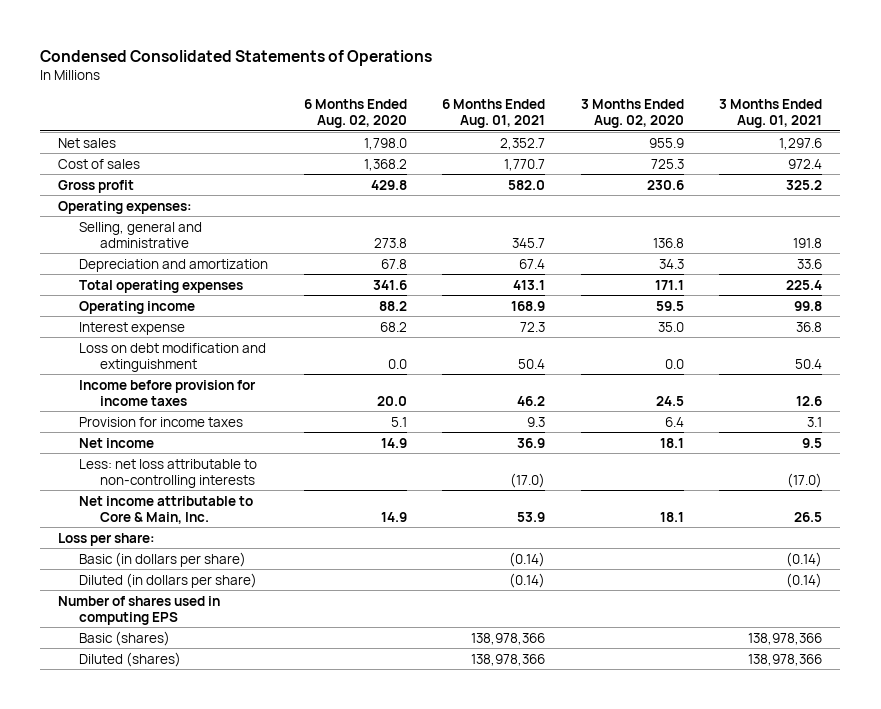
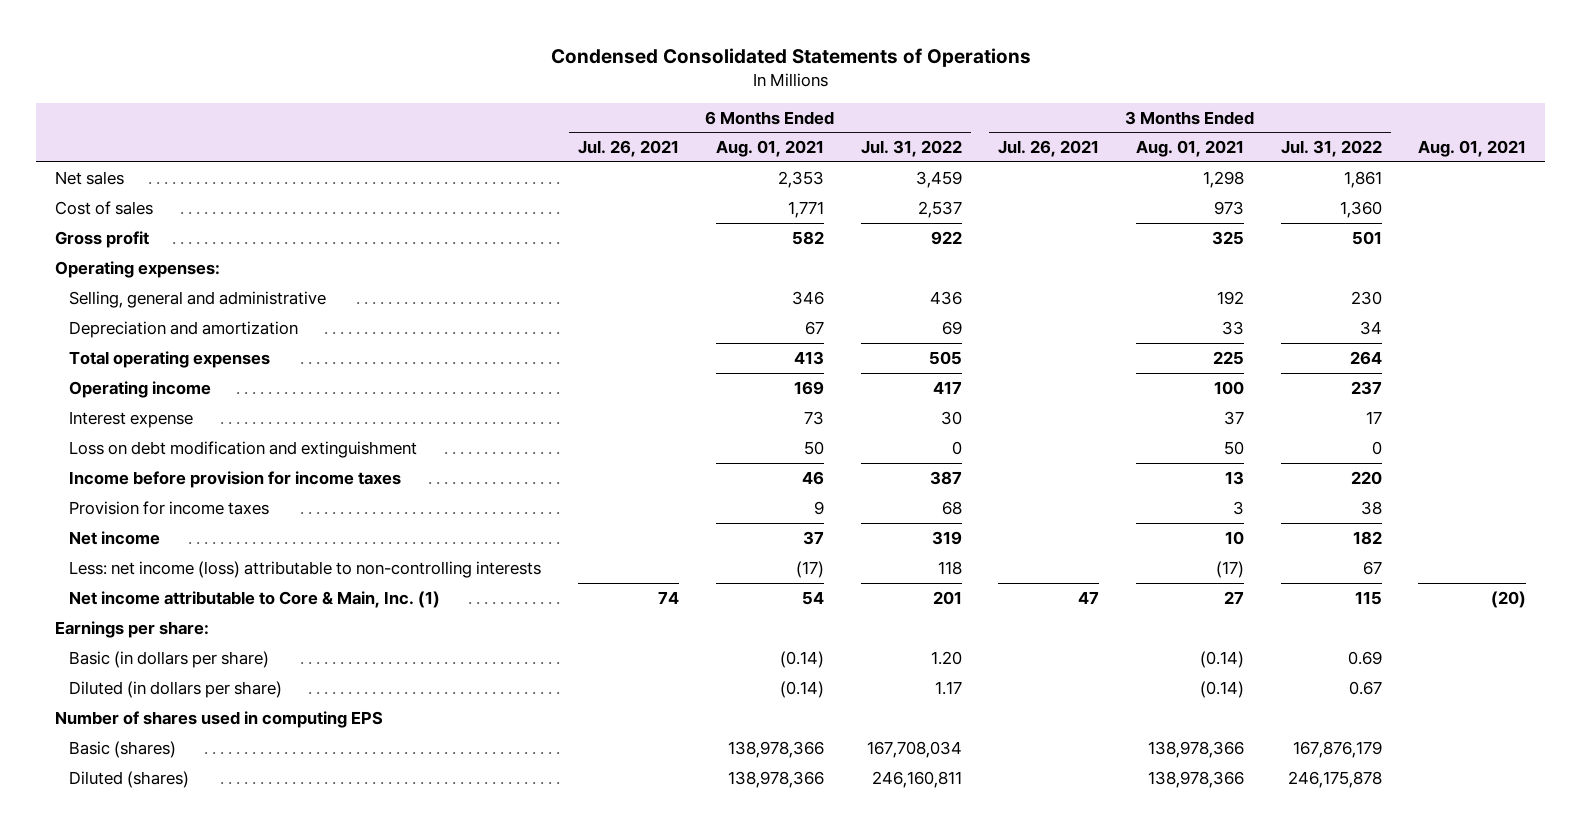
[303,98,407,128] 6 Months Ended Aug. 02, 2020 -> none
[580,98,684,128] 3 Months Ended Aug. 02, 2020 -> none
none -> [578,140,680,158] Jul. 26, 2021
none -> [860,140,962,158] Jul. 31, 2022
none -> [998,140,1100,158] Jul. 26, 2021
none -> [1280,140,1382,158] Jul. 31, 2022
none -> [1418,140,1527,158] Aug. 01, 2021
[500,137,546,150] 2,352.7 -> [777,170,824,188] 2,353
[779,137,823,150] 1,297.6 -> [1203,170,1245,188] 1,298
[504,158,546,171] 1,770.7 -> [787,200,824,218] 1,771
[788,158,823,169] 972.4 -> [1214,200,1245,215] 973
[508,179,546,190] 582.0 -> [791,230,824,245] 582
[786,179,823,190] 325.2 -> [1212,230,1245,245] 325
[512,237,546,248] 345.7 -> [791,290,824,305] 346
[793,237,823,248] 191.8 -> [1217,290,1245,305] 192
[519,258,546,269] 67.4 -> [804,320,824,335] 67
[797,258,823,269] 33.6 -> [1222,320,1245,335] 33
[513,279,546,290] 413.1 -> [793,350,824,365] 413
[786,279,823,290] 225.4 -> [1213,350,1245,365] 225
[511,300,546,311] 168.9 -> [793,380,824,395] 169
[794,300,823,311] 99.8 -> [1214,380,1245,395] 100
[520,321,546,332] 72.3 -> [803,410,824,425] 73
[796,321,823,332] 36.8 -> [1224,410,1245,425] 37
[518,358,546,369] 50.4 -> [803,440,824,455] 50
[795,358,823,369] 50.4 -> [1224,440,1245,455] 50
[517,395,546,406] 46.2 -> [801,470,824,485] 46
[796,395,823,406] 12.6 -> [1225,470,1245,485] 13
[527,416,546,427] 9.3 -> [813,500,824,515] 9
[807,416,823,427] 3.1 -> [1233,500,1245,515] 3
[517,437,546,448] 36.9 -> [802,530,824,545] 37
[802,437,823,448] 9.5 -> [1225,530,1245,545] 10
[79,458,258,488] Less: net loss attributable to non-controlling interests -> [69,560,542,578] Less: net income (loss) attributable to non-controlling interests
[510,472,546,488] (17.0) -> [795,560,824,578] (17)
[787,472,823,488] (17.0) -> [1216,560,1245,578] (17)
[79,495,254,524] Net income attributable to Core & Main, Inc. -> [69,590,441,608] Net income attributable to Core & Main, Inc. (1)
[517,511,546,522] 53.9 -> [801,590,824,605] 54
[794,511,823,522] 26.5 -> [1224,590,1245,604] 27
[58,532,156,546] Loss per share: -> [54,620,209,638] Earnings per share:

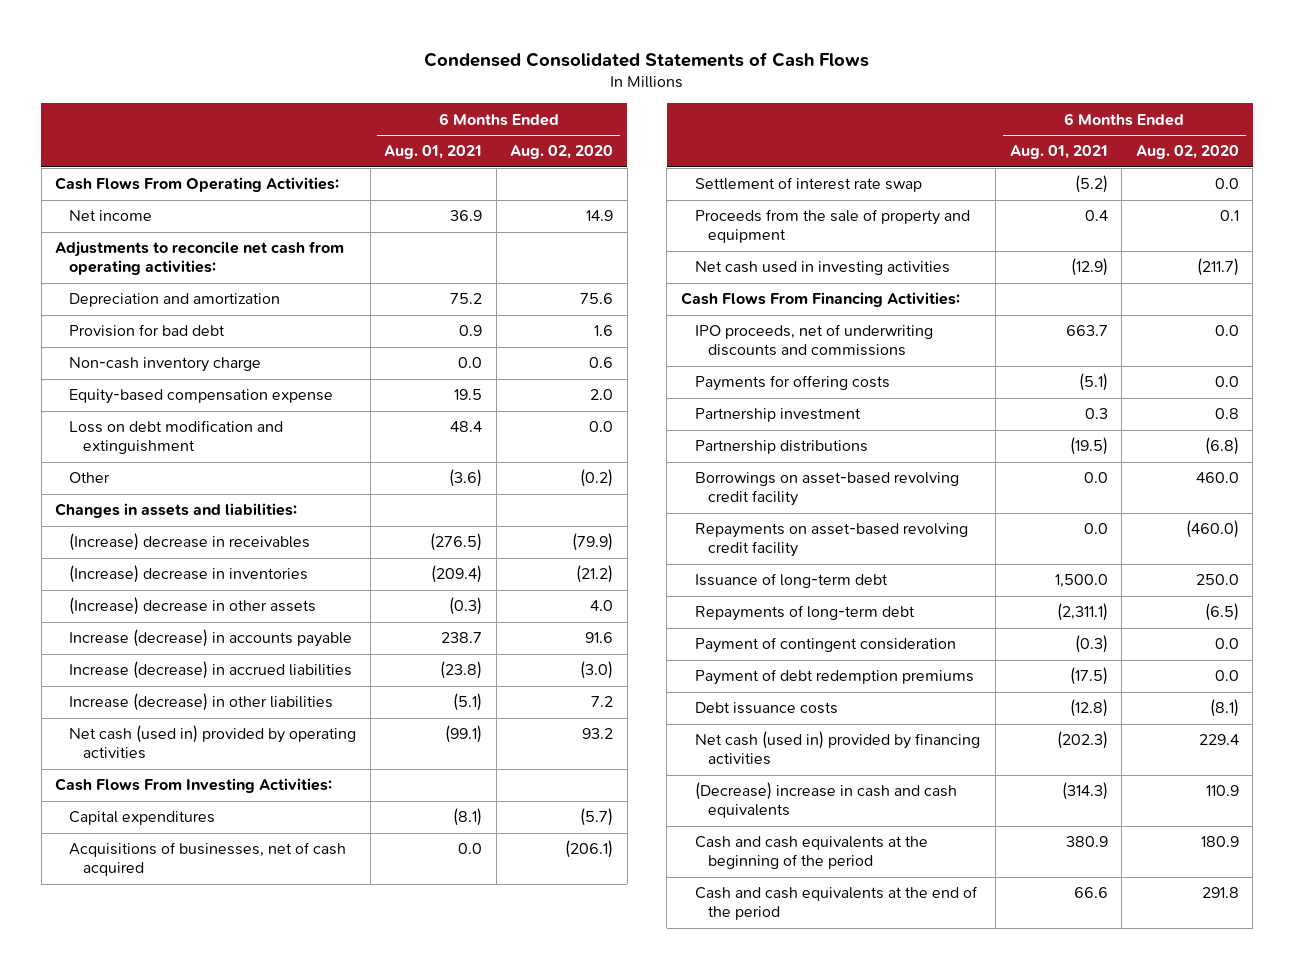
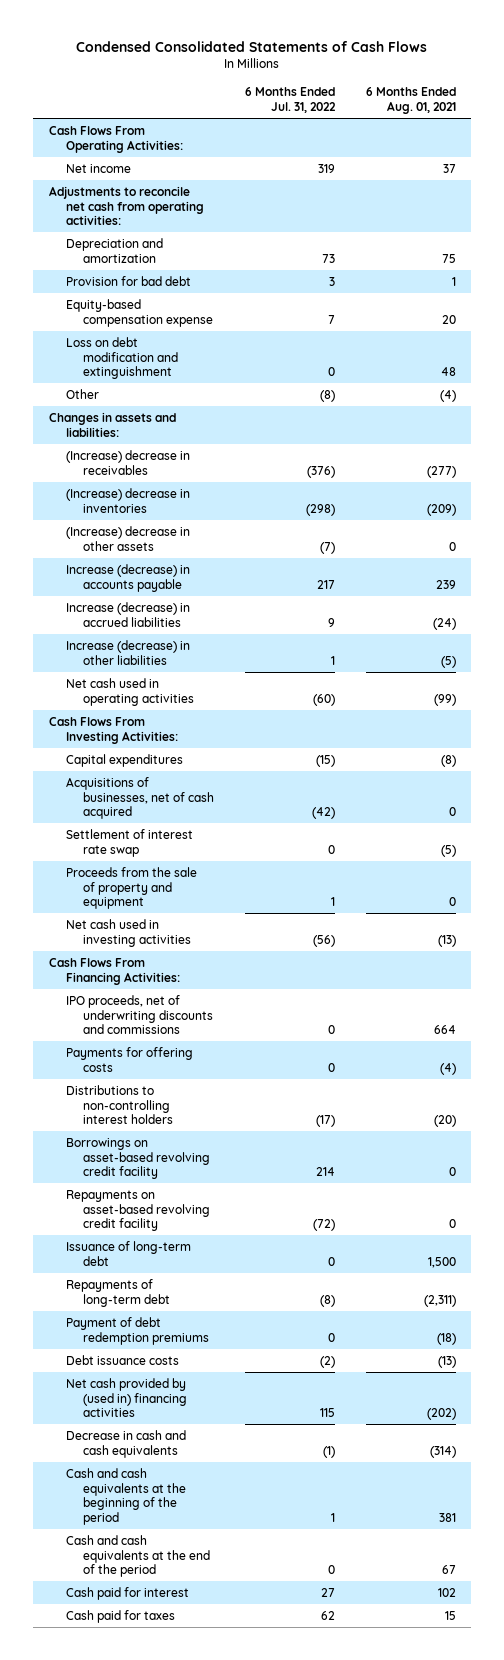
[510,145,614,160] Aug. 02, 2020 -> none
none -> [244,87,336,114] 6 Months Ended Jul. 31, 2022
[450,210,483,222] 36.9 -> [442,163,456,173] 37
[69,357,262,373] Non-cash inventory charge -> none
[450,293,483,305] 75.2 -> [441,253,456,263] 75
[459,325,483,337] 0.9 -> [451,276,456,286] 1
[454,389,483,401] 19.5 -> [441,314,456,324] 20
[450,421,483,433] 48.4 -> [440,367,456,377] 48
[449,469,483,488] (3.6) -> [439,389,456,402] (4)
[430,533,483,552] (276.5) -> [426,465,456,478] (277)
[431,565,483,584] (209.4) -> [426,503,456,516] (209)
[449,597,483,616] (0.3) -> [448,541,456,551] 0
[441,632,483,644] 238.7 -> [435,579,456,589] 239
[440,661,483,680] (23.8) -> [432,617,456,630] (24)
[453,693,483,712] (5.1) -> [440,655,456,668] (5)
[69,725,357,760] Net cash (used in) provided by operating activities -> [65,677,194,706] Net cash used in operating activities
[445,725,483,744] (99.1) -> [433,693,456,706] (99)
[453,808,483,827] (8.1) -> [440,754,456,767] (8)
[458,843,483,855] 0.0 -> [448,807,456,817] 0
[1074,175,1108,194] (5.2) -> [440,844,456,857] (5)
[1084,210,1108,222] 0.4 -> [448,897,456,907] 0
[1070,258,1108,277] (12.9) -> [437,934,456,947] (13)
[694,408,861,423] Partnership investment -> none
[694,440,868,455] Partnership distributions -> none
[694,637,956,654] Payment of contingent consideration -> none
[1065,325,1108,337] 663.7 -> [433,1025,456,1035] 664
[1078,373,1108,392] (5.1) -> [439,1062,456,1075] (4)
none -> [65,1084,173,1125] Distributions to non-controlling interest holders
[1083,472,1108,484] 0.0 -> [448,1167,456,1177] 0
[1083,523,1108,535] 0.0 -> [448,1219,456,1229] 0
[1054,574,1108,589] 1,500.0 -> [427,1256,456,1268] 1,500
[1056,603,1108,622] (2,311.1) -> [423,1294,456,1307] (2,311)
[1069,667,1108,686] (17.5) -> [436,1332,456,1345] (18)
[1069,699,1108,718] (12.8) -> [437,1355,456,1368] (13)
[694,731,980,766] Net cash (used in) provided by financing activities -> [65,1377,187,1418] Net cash provided by (used in) financing activities
[1056,731,1108,750] (202.3) -> [426,1408,456,1421] (202)
[694,782,957,819] (Decrease) increase in cash and cash equivalents -> [65,1429,186,1458] Decrease in cash and cash equivalents
[1061,782,1108,801] (314.3) -> [429,1445,456,1458] (314)
[1065,836,1108,848] 380.9 -> [438,1513,456,1523] 381
[1073,887,1108,899] 66.6 -> [441,1565,456,1575] 67
none -> [65,1586,189,1600] Cash paid for interest
none -> [65,1609,175,1623] Cash paid for taxes

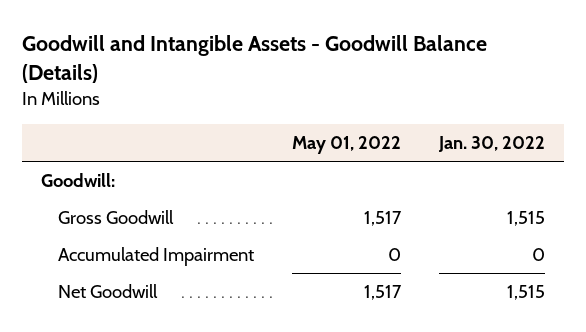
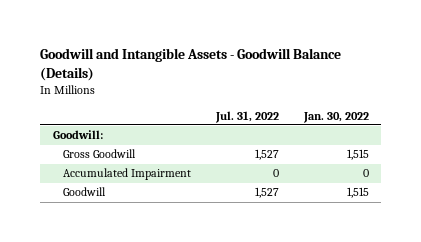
[292,136,402,155] May 01, 2022 -> none
none -> [214,110,279,123] Jul. 31, 2022
[58,284,159,299] Net Goodwill -> [62,187,106,197] Goodwill

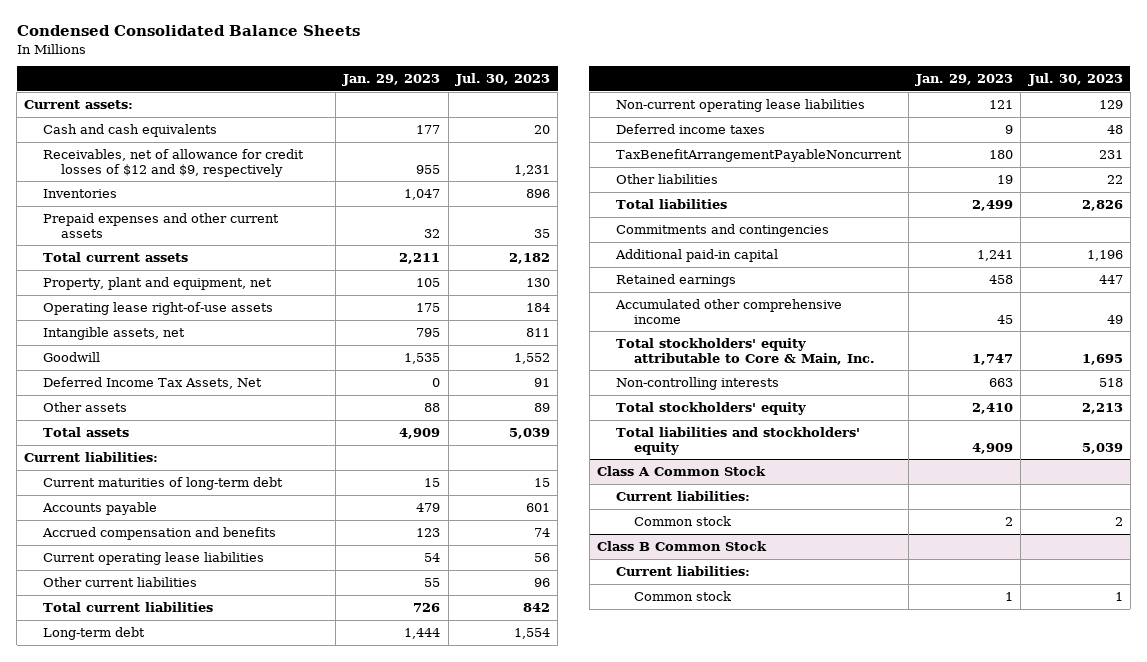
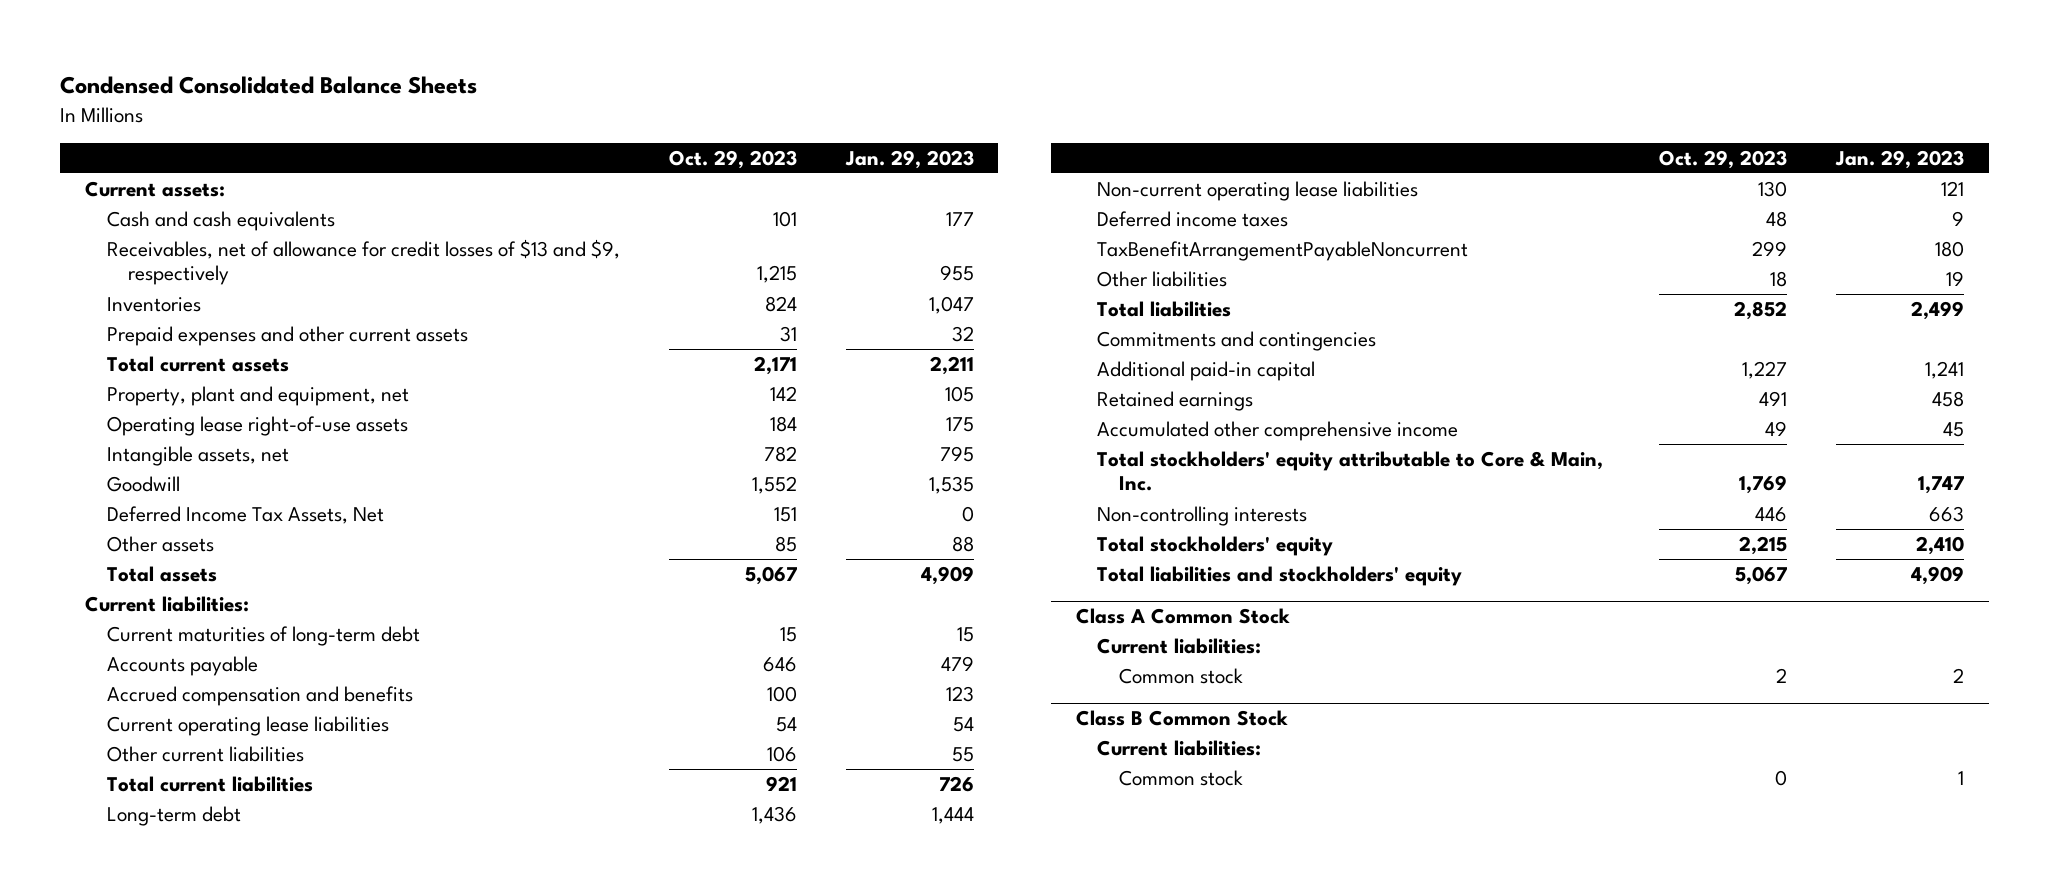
[454,73,550,87] Jul. 30, 2023 -> none
none -> [668,149,797,169] Oct. 29, 2023
[42,148,304,177] Receivables, net of allowance for credit losses of $12 and $9, respectively -> [106,239,620,286] Receivables, net of allowance for credit losses of $13 and $9, respectively

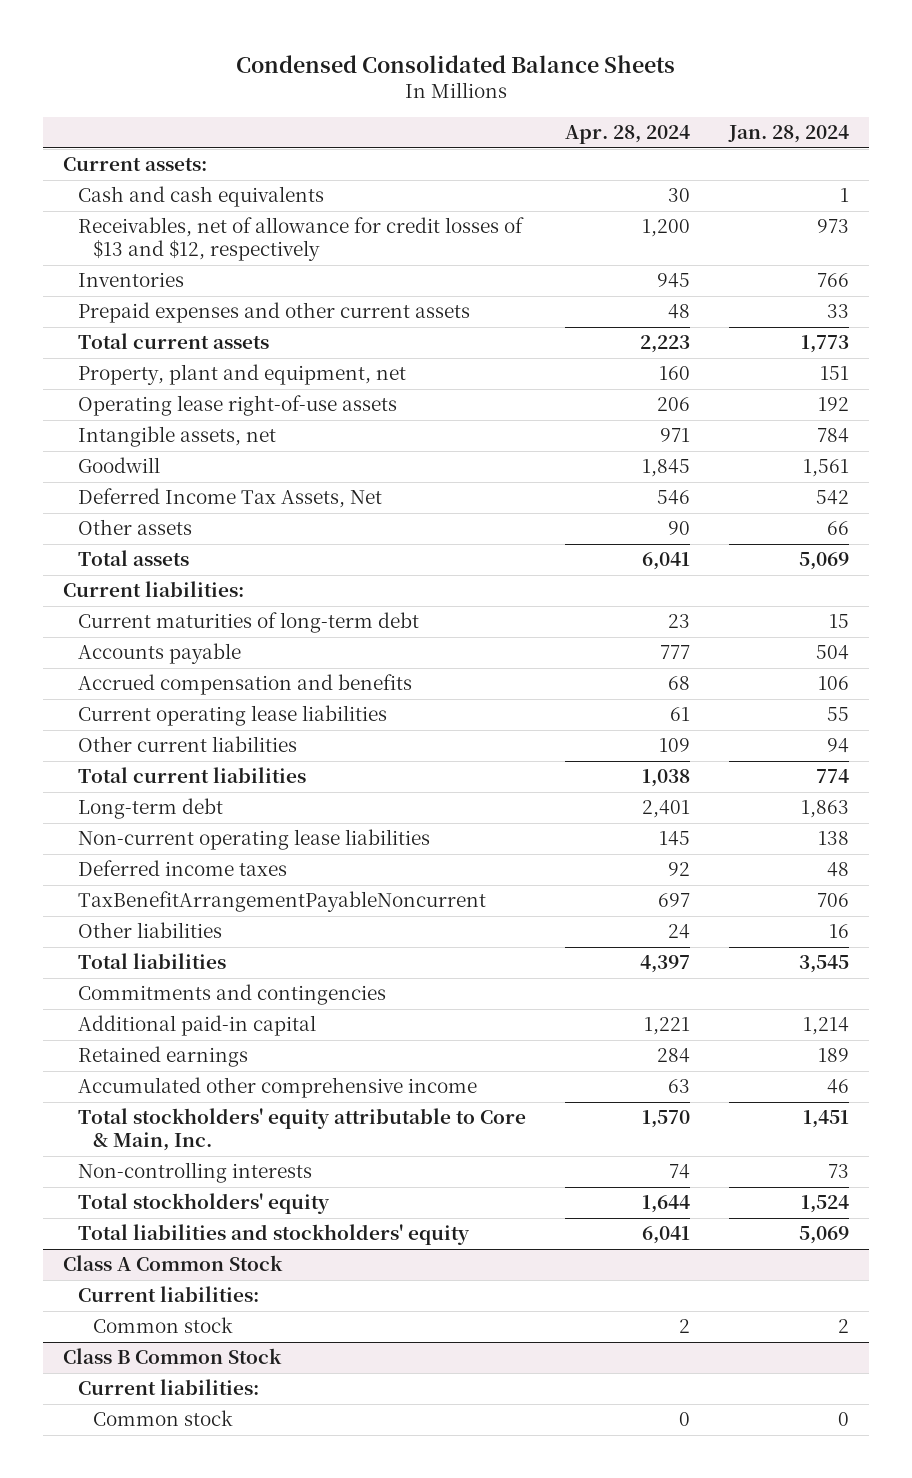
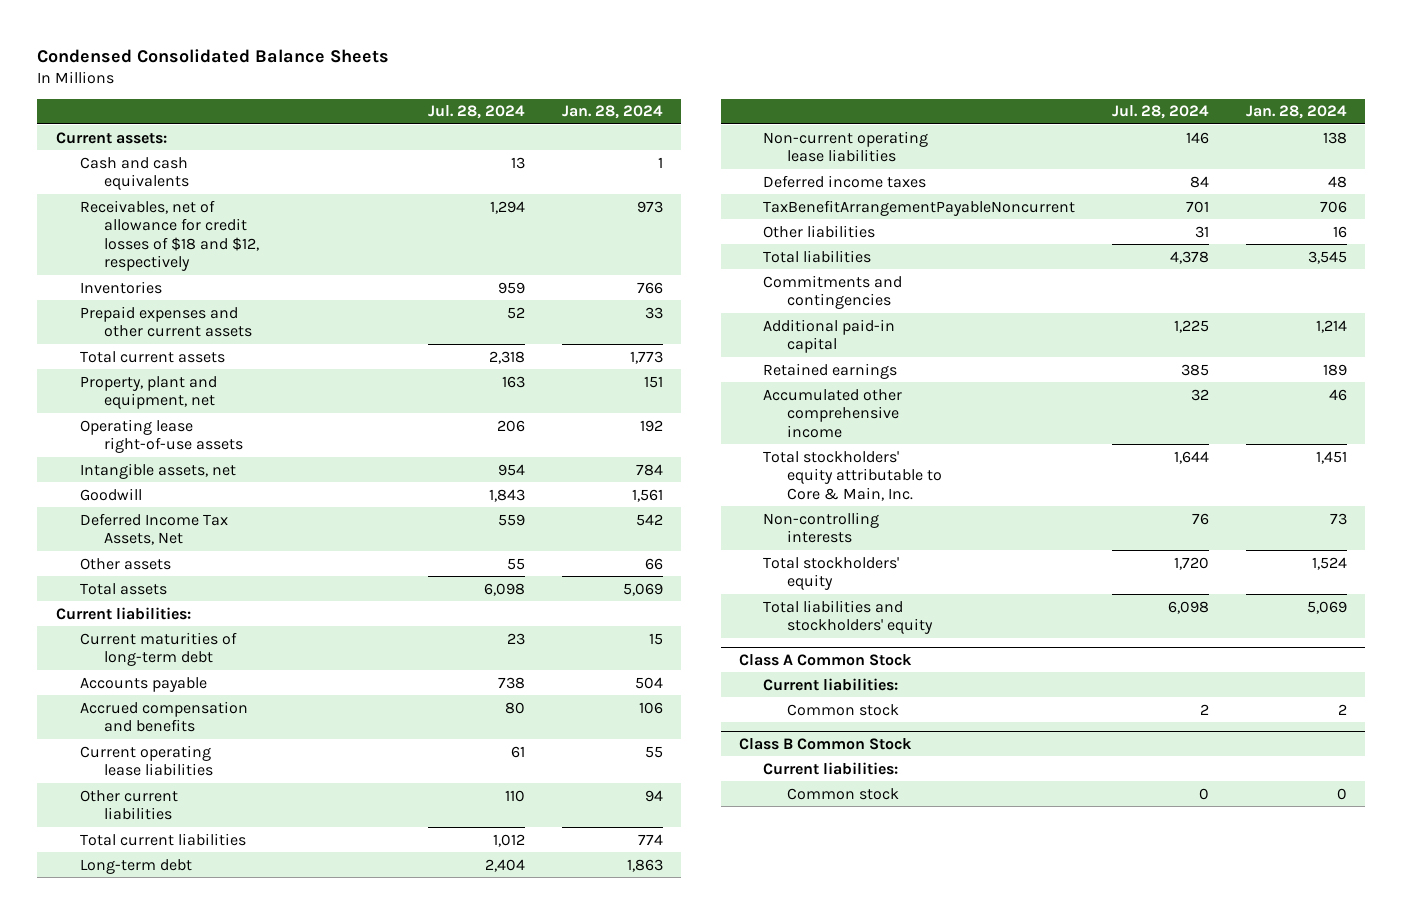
[565,125,691,145] Apr. 28, 2024 -> none
none -> [428,105,526,120] Jul. 28, 2024
[77,217,524,262] Receivables, net of allowance for credit losses of $13 and $12, respectively -> [79,199,259,272] Receivables, net of allowance for credit losses of $18 and $12, respectively

